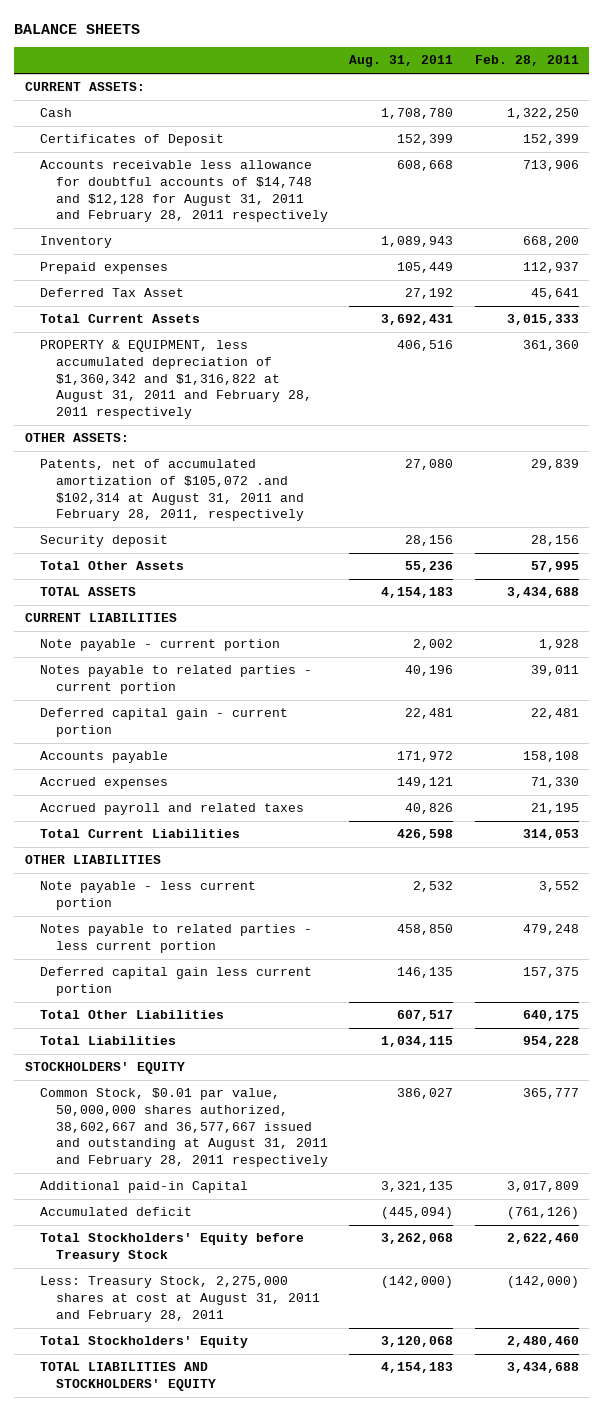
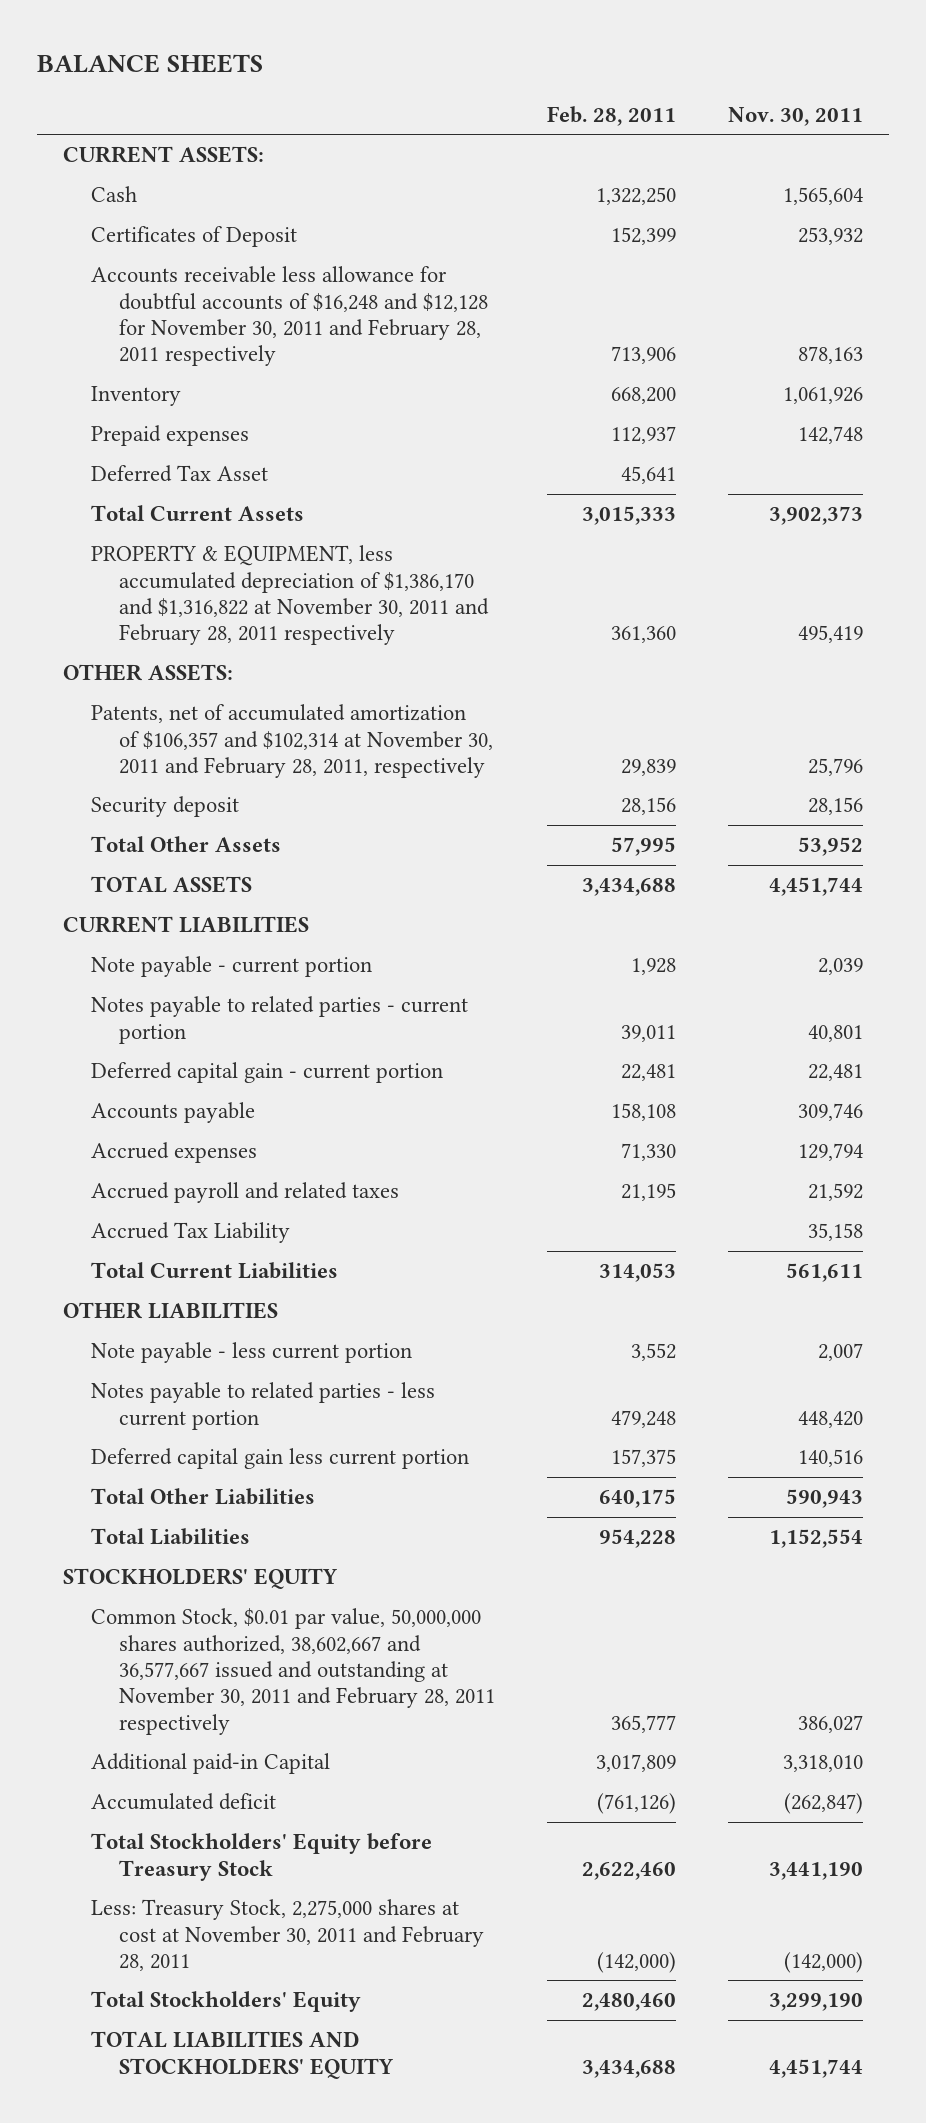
[349,55,454,68] Aug. 31, 2011 -> none
none -> [728,106,864,126] Nov. 30, 2011
[40,160,329,223] Accounts receivable less allowance for doubtful accounts of $14,748 and $12,128 for August 31, 2011 and February 28, 2011 respectively -> [90,266,488,367] Accounts receivable less allowance for doubtful accounts of $16,248 and $12,128 for November 30, 2011 and February 28, 2011 respectively
[40,340,313,420] PROPERTY & EQUIPMENT, less accumulated depreciation of $1,360,342 and $1,316,822 at August 31, 2011 and February 28, 2011 respectively -> [90,545,489,646] PROPERTY & EQUIPMENT, less accumulated depreciation of $1,386,170 and $1,316,822 at November 30, 2011 and February 28, 2011 respectively
[40,459,305,522] Patents, net of accumulated amortization of $105,072 .and $102,314 at August 31, 2011 and February 28, 2011, respectively -> [90,704,493,778] Patents, net of accumulated amortization of $106,357 and $102,314 at November 30, 2011 and February 28, 2011, respectively
none -> [90,1222,290,1244] Accrued Tax Liability
[40,1088,329,1168] Common Stock, $0.01 par value, 50,000,000 shares authorized, 38,602,667 and 36,577,667 issued and outstanding at August 31, 2011 and February 28, 2011 respectively -> [90,1608,495,1735] Common Stock, $0.01 par value, 50,000,000 shares authorized, 38,602,667 and 36,577,667 issued and outstanding at November 30, 2011 and February 28, 2011 respectively
[40,1276,321,1322] Less: Treasury Stock, 2,275,000 shares at cost at August 31, 2011 and February 28, 2011 -> [90,1899,484,1971] Less: Treasury Stock, 2,275,000 shares at cost at November 30, 2011 and February 28, 2011

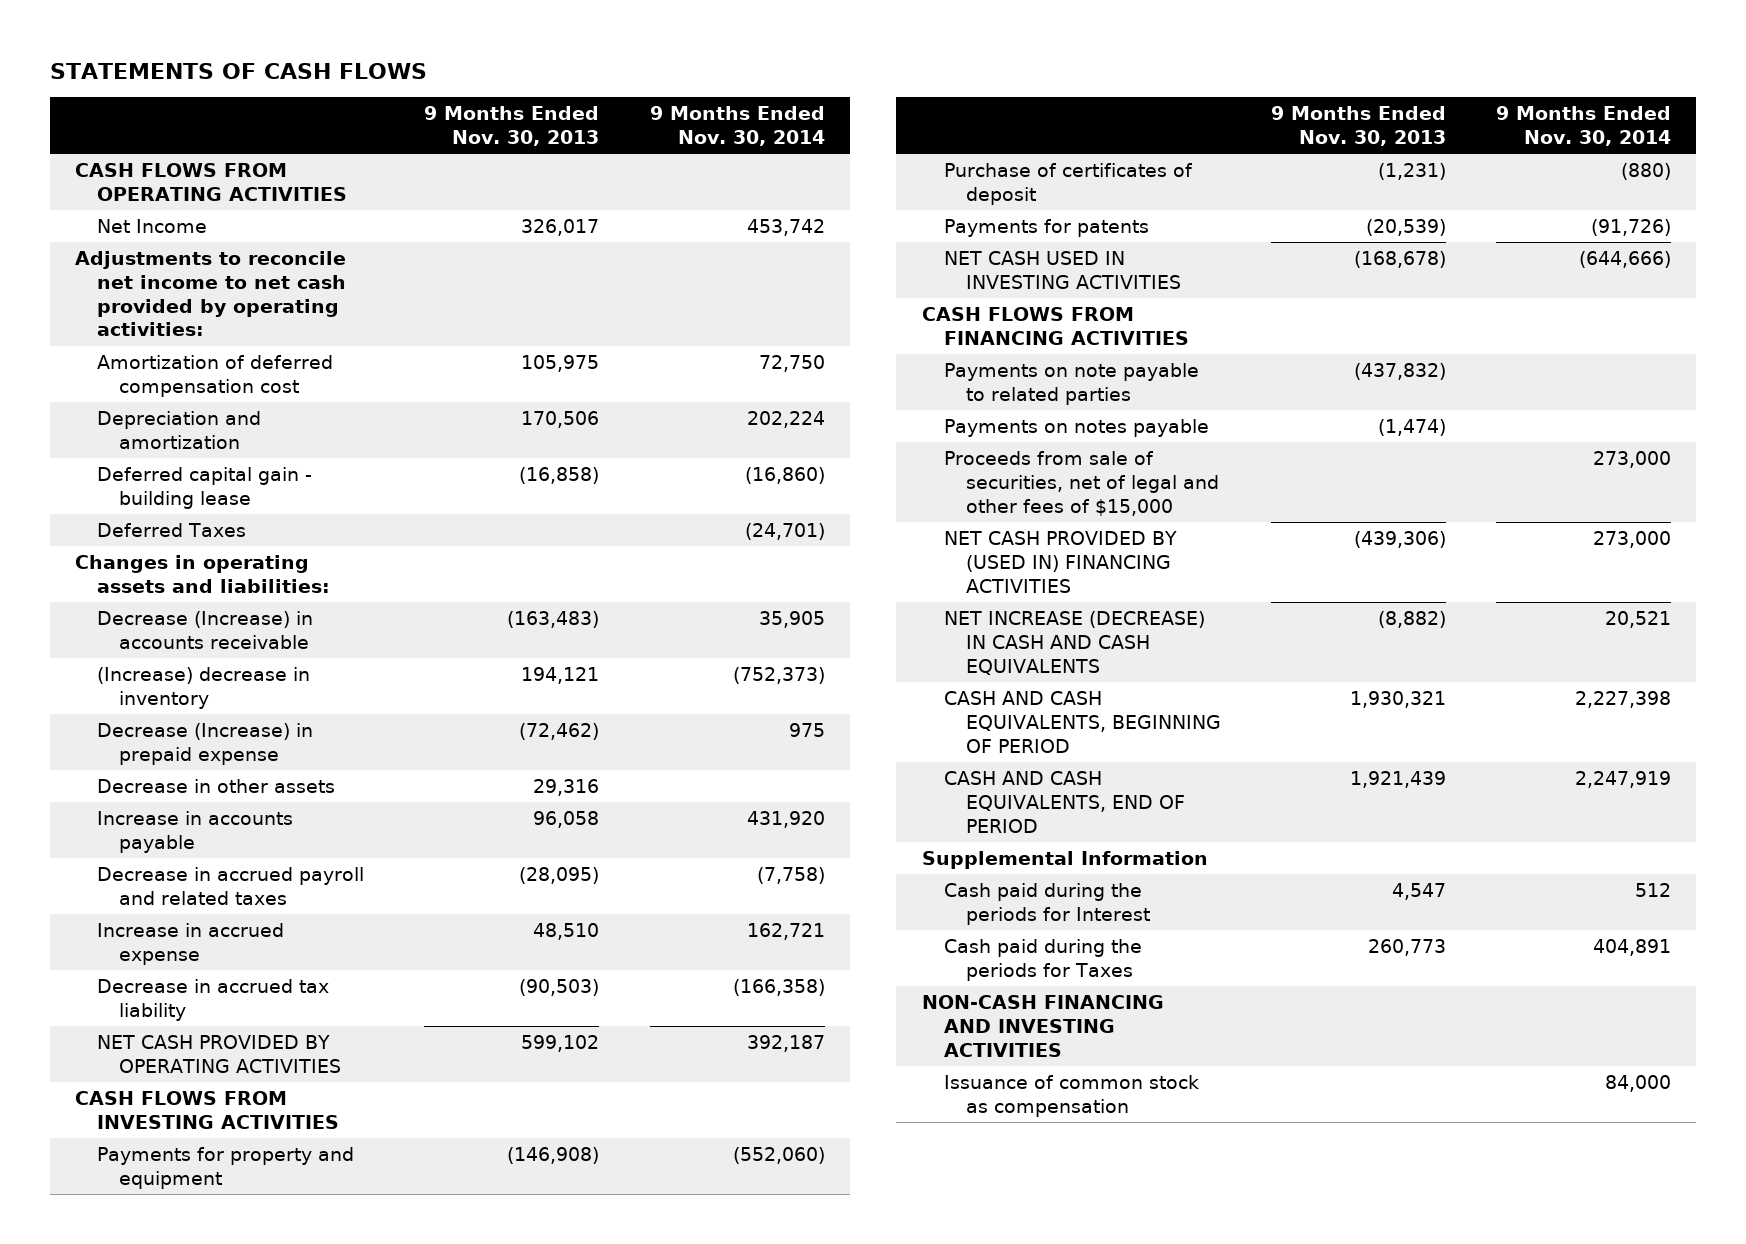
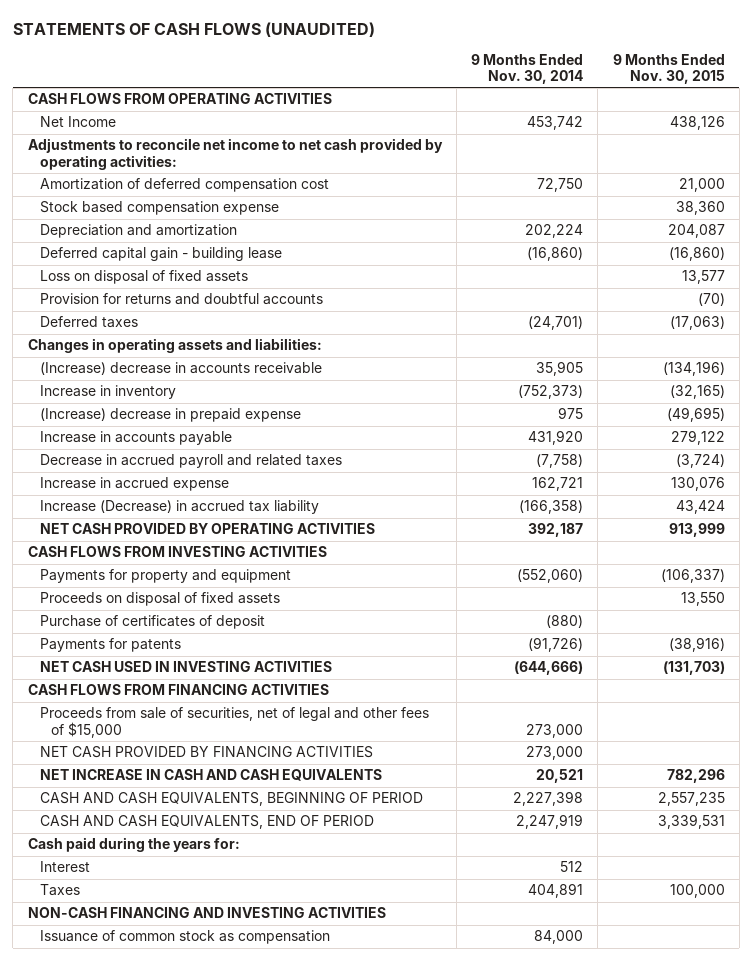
[49,62,427,79] STATEMENTS OF CASH FLOWS -> [12,21,375,37] STATEMENTS OF CASH FLOWS (UNAUDITED)
[424,106,600,146] 9 Months Ended Nov. 30, 2013 -> none
none -> [612,53,725,85] 9 Months Ended Nov. 30, 2015
none -> [39,201,279,216] Stock based compensation expense
none -> [39,270,248,285] Loss on disposal of fixed assets
none -> [39,293,323,306] Provision for returns and doubtful accounts
[97,522,247,537] Deferred Taxes -> [39,316,138,329] Deferred taxes
[97,778,336,793] Decrease in other assets -> none
[97,610,314,649] Decrease (Increase) in accounts receivable -> [39,362,322,376] (Increase) decrease in accounts receivable
[97,666,311,709] (Increase) decrease in inventory -> [39,385,176,400] Increase in inventory
[97,722,314,765] Decrease (Increase) in prepaid expense -> [39,408,301,423] (Increase) decrease in prepaid expense
[97,978,330,1021] Decrease in accrued tax liability -> [39,500,319,515] Increase (Decrease) in accrued tax liability
none -> [39,592,280,607] Proceeds on disposal of fixed assets
[943,362,1199,405] Payments on note payable to related parties -> none
[943,418,1209,437] Payments on notes payable -> none
[943,530,1177,593] NET CASH PROVIDED BY (USED IN) FINANCING ACTIVITIES -> [39,746,373,759] NET CASH PROVIDED BY FINANCING ACTIVITIES
[943,610,1205,675] NET INCREASE (DECREASE) IN CASH AND CASH EQUIVALENTS -> [39,769,382,782] NET INCREASE IN CASH AND CASH EQUIVALENTS
[921,850,1208,869] Supplemental Information -> none
none -> [27,837,240,853] Cash paid during the years for:
[943,882,1150,925] Cash paid during the periods for Interest -> [39,861,90,873] Interest
[943,938,1142,981] Cash paid during the periods for Taxes -> [39,884,80,897] Taxes

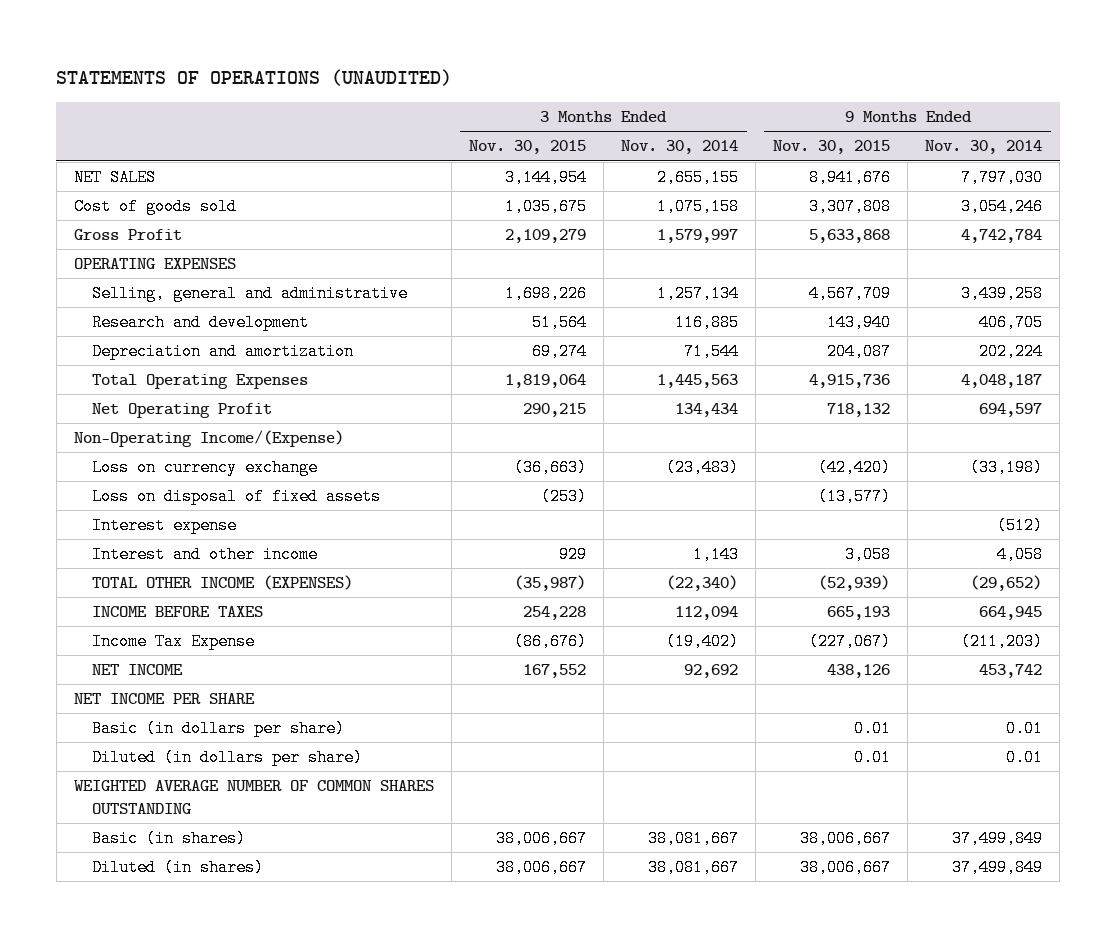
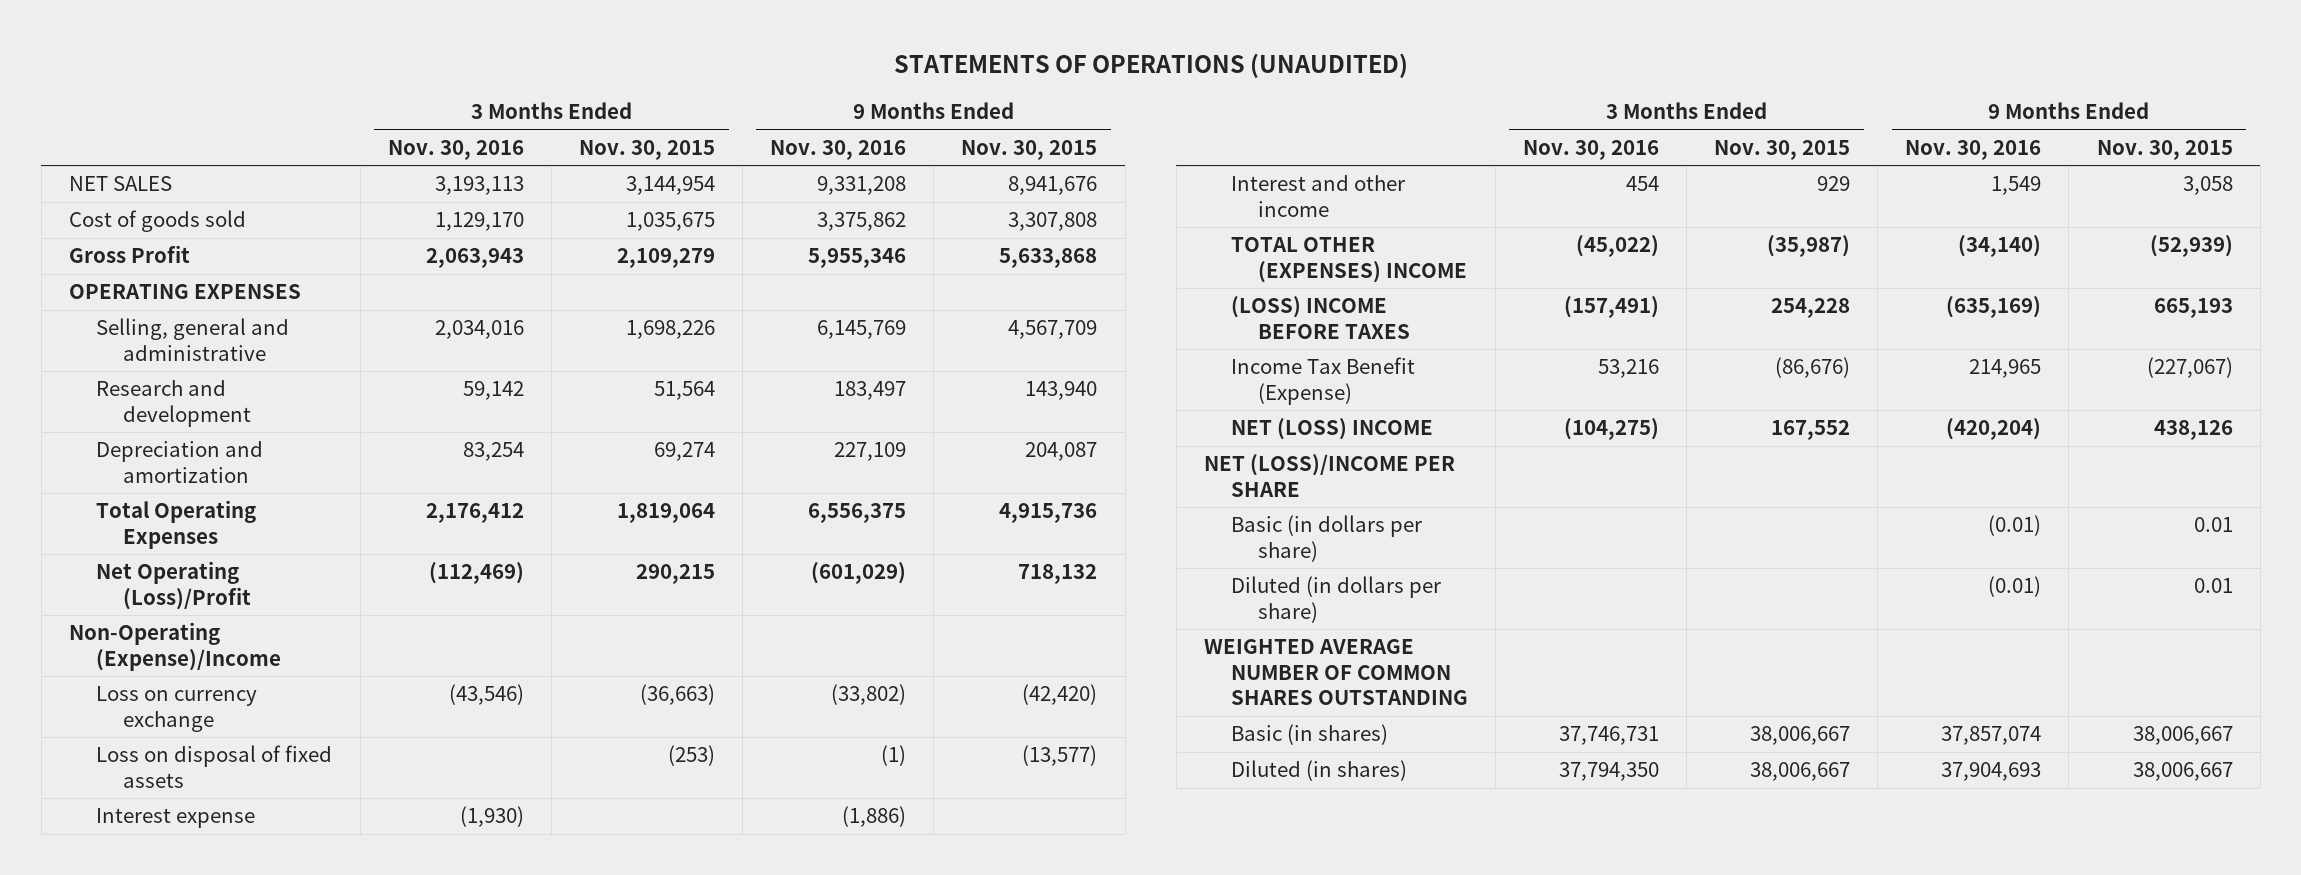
[620,140,738,155] Nov. 30, 2014 -> none
[925,140,1043,155] Nov. 30, 2014 -> none
none -> [387,139,524,160] Nov. 30, 2016
none -> [770,139,907,160] Nov. 30, 2016
[92,403,273,419] Net Operating Profit -> [95,561,251,610] Net Operating (Loss)/Profit
[73,430,344,448] Non-Operating Income/(Expense) -> [68,622,281,671] Non-Operating (Expense)/Income
[92,575,354,591] TOTAL OTHER INCOME (EXPENSES) -> [1230,237,1467,283] TOTAL OTHER (EXPENSES) INCOME
[92,606,264,618] INCOME BEFORE TAXES -> [1230,296,1410,339] (LOSS) INCOME BEFORE TAXES
[92,633,256,651] Income Tax Expense -> [1230,357,1415,405] Income Tax Benefit (Expense)
[92,664,184,676] NET INCOME -> [1230,418,1433,441] NET (LOSS) INCOME
[73,693,255,705] NET INCOME PER SHARE -> [1203,454,1455,497] NET (LOSS)/INCOME PER SHARE

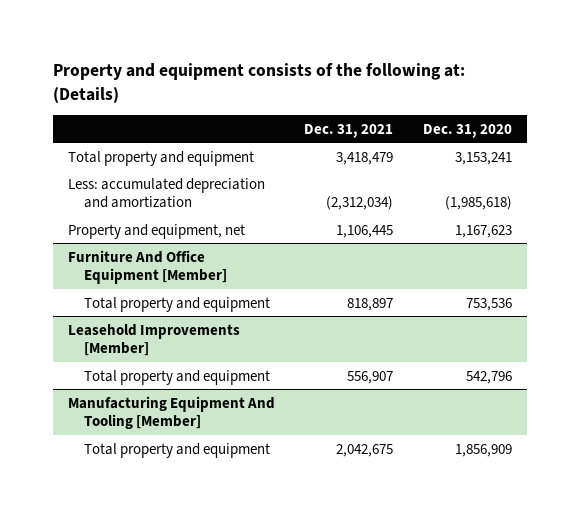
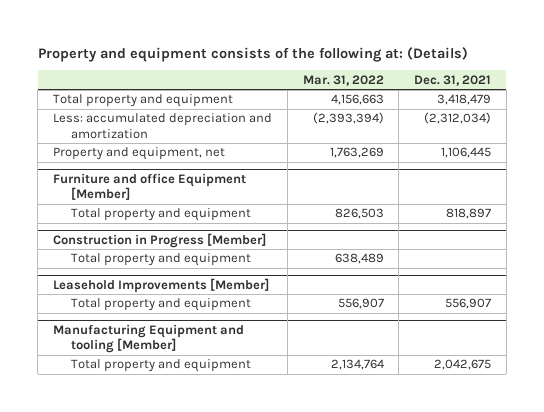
[423,123,513,138] Dec. 31, 2020 -> none
none -> [302,74,384,86] Mar. 31, 2022
[67,249,227,285] Furniture And Office Equipment [Member] -> [52,173,246,201] Furniture and office Equipment [Member]
none -> [52,233,266,249] Construction in Progress [Member]
none -> [70,253,251,267] Total property and equipment
[67,395,275,430] Manufacturing Equipment And Tooling [Member] -> [52,324,244,354] Manufacturing Equipment and tooling [Member]

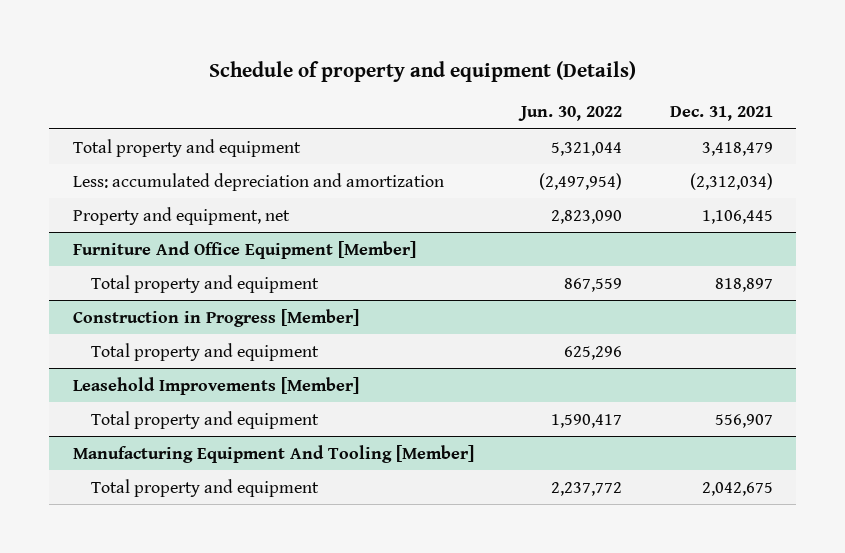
[37,46,468,62] Property and equipment consists of the following at: (Details) -> [208,60,636,82] Schedule of property and equipment (Details)
[302,74,384,86] Mar. 31, 2022 -> none
none -> [518,106,623,122] Jun. 30, 2022
[52,173,246,201] Furniture and office Equipment [Member] -> [72,240,416,259] Furniture And Office Equipment [Member]
[52,324,244,354] Manufacturing Equipment and tooling [Member] -> [72,444,474,463] Manufacturing Equipment And Tooling [Member]

